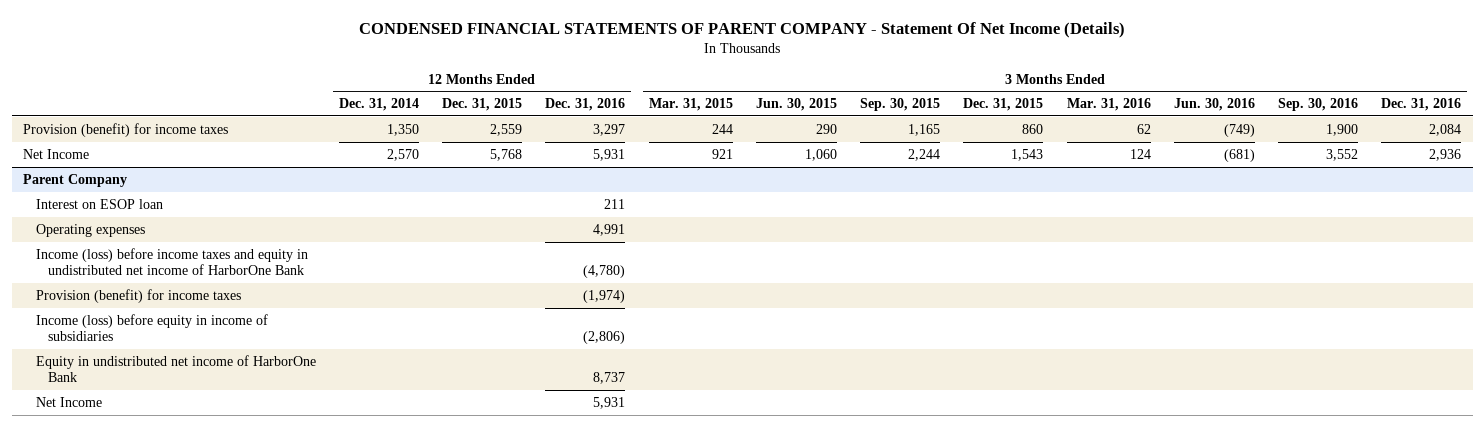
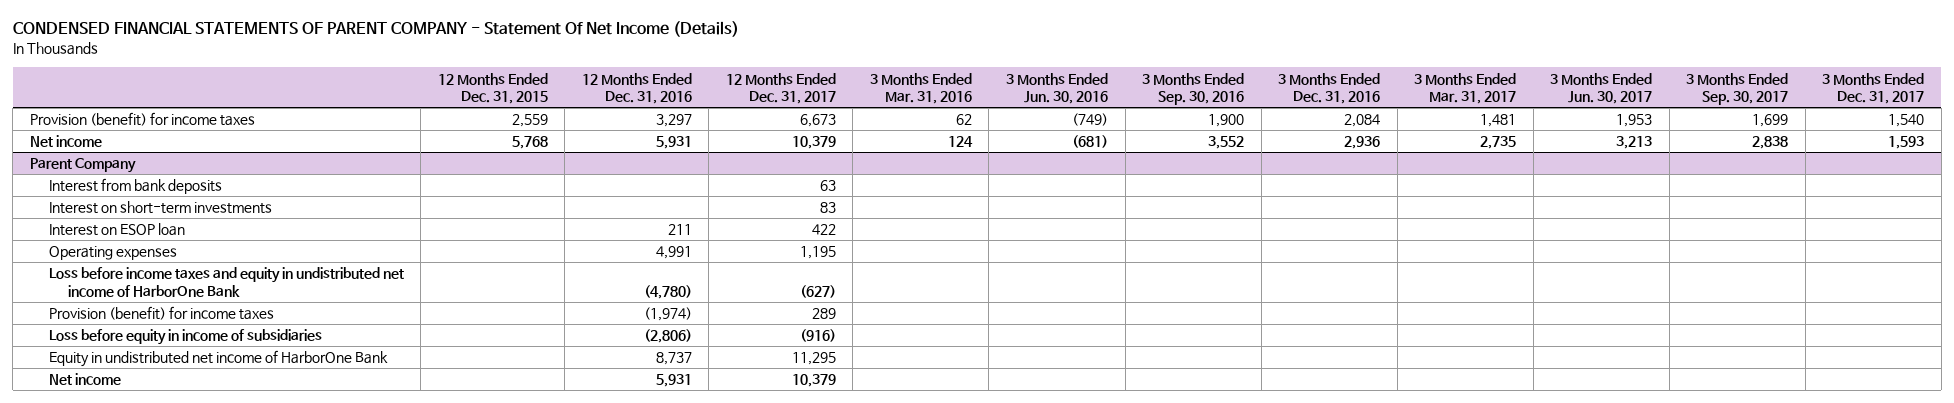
[339,98,420,112] Dec. 31, 2014 -> none
[648,98,733,112] Mar. 31, 2015 -> none
[755,98,837,112] Jun. 30, 2015 -> none
[860,98,941,112] Sep. 30, 2015 -> none
[963,98,1044,112] Dec. 31, 2015 -> none
none -> [725,72,836,105] 12 Months Ended Dec. 31, 2017
none -> [1414,72,1517,105] 3 Months Ended Mar. 31, 2017
none -> [1550,72,1653,105] 3 Months Ended Jun. 30, 2017
none -> [1686,72,1789,106] 3 Months Ended Sep. 30, 2017
none -> [1822,72,1925,105] 3 Months Ended Dec. 31, 2017
[23,148,90,159] Net Income -> [29,135,102,148] Net income
none -> [48,178,222,195] Interest from bank deposits
none -> [48,201,272,215] Interest on short-term investments
[35,247,308,276] Income (loss) before income taxes and equity in undistributed net income of HarborOne Bank -> [48,267,404,297] Loss before income taxes and equity in undistributed net income of HarborOne Bank
[35,313,268,342] Income (loss) before equity in income of subsidiaries -> [48,329,322,346] Loss before equity in income of subsidiaries
[35,396,102,407] Net Income -> [48,373,121,386] Net income

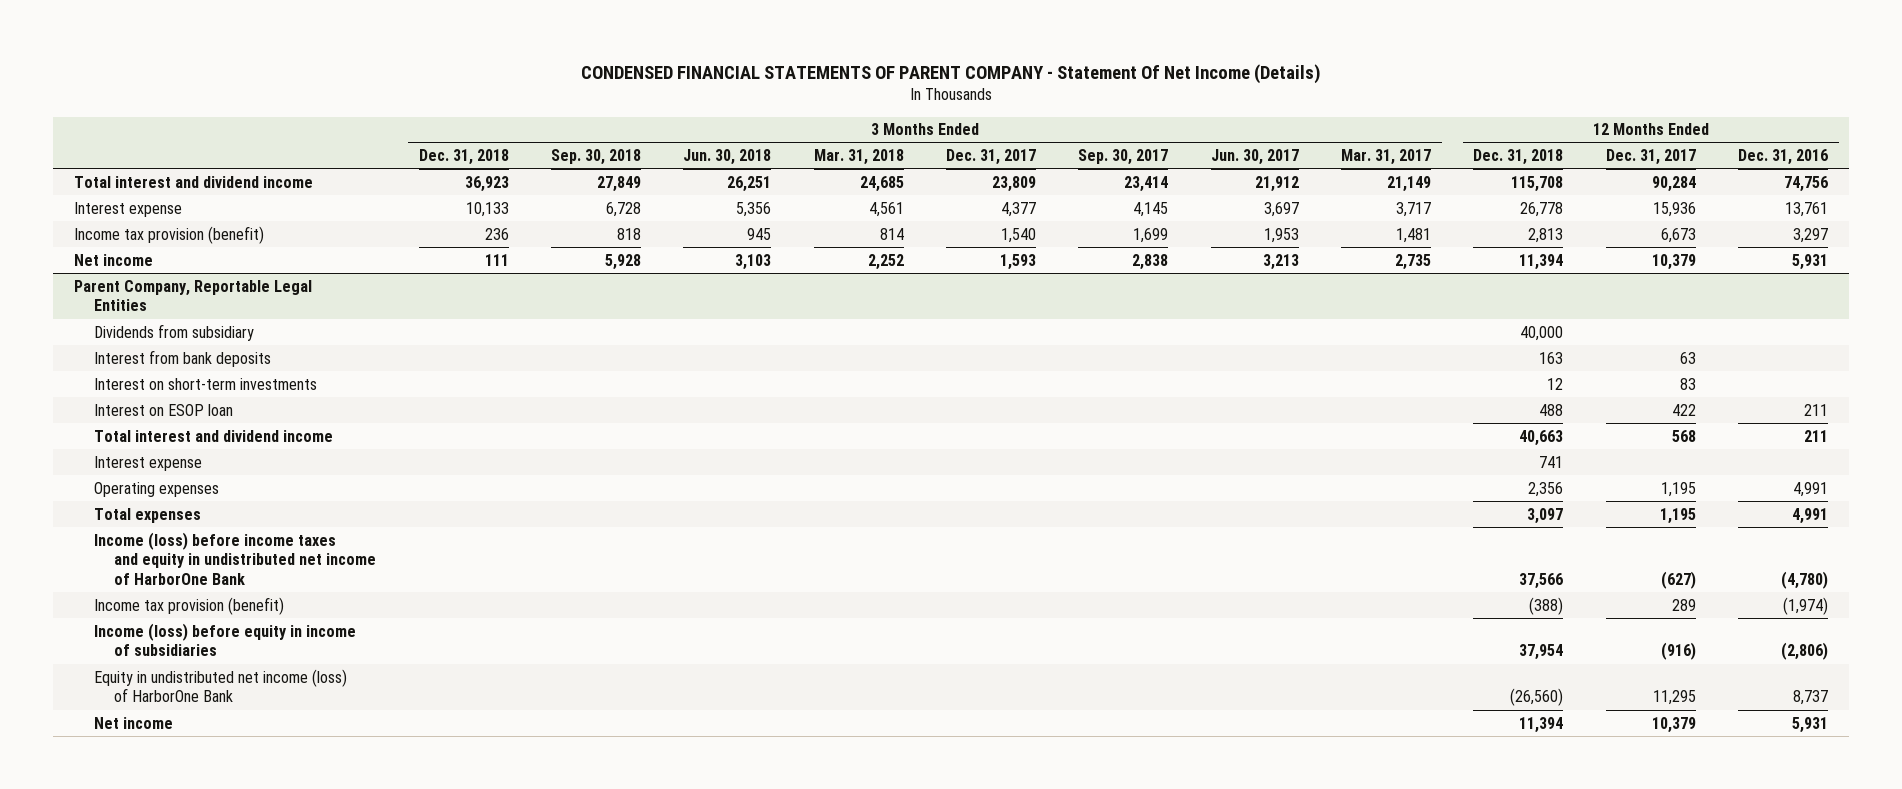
[437,72,548,105] 12 Months Ended Dec. 31, 2015 -> none
[869,72,972,105] 3 Months Ended Mar. 31, 2016 -> none
[1005,72,1108,105] 3 Months Ended Jun. 30, 2016 -> none
[1142,72,1245,106] 3 Months Ended Sep. 30, 2016 -> none
[1278,72,1381,105] 3 Months Ended Dec. 31, 2016 -> none
none -> [418,149,509,166] Dec. 31, 2018
none -> [550,149,641,166] Sep. 30, 2018
none -> [683,149,772,166] Jun. 30, 2018
none -> [813,149,904,166] Mar. 31, 2018
none -> [1473,149,1564,166] Dec. 31, 2018
none -> [74,175,314,188] Total interest and dividend income
none -> [74,201,183,217] Interest expense
[29,112,255,127] Provision (benefit) for income taxes -> [74,225,265,244] Income tax provision (benefit)
[29,158,136,174] Parent Company -> none
none -> [74,279,313,312] Parent Company, Reportable Legal Entities
none -> [94,323,255,341] Dividends from subsidiary
none -> [94,429,334,442] Total interest and dividend income
none -> [94,455,203,471] Interest expense
none -> [94,507,202,523] Total expenses
[48,267,404,297] Loss before income taxes and equity in undistributed net income of HarborOne Bank -> [94,531,377,586] Income (loss) before income taxes and equity in undistributed net income of HarborOne Bank
[48,306,274,321] Provision (benefit) for income taxes -> [94,596,285,615] Income tax provision (benefit)
[48,329,322,346] Loss before equity in income of subsidiaries -> [94,622,357,657] Income (loss) before equity in income of subsidiaries
[48,350,388,368] Equity in undistributed net income of HarborOne Bank -> [94,668,348,703] Equity in undistributed net income (loss) of HarborOne Bank

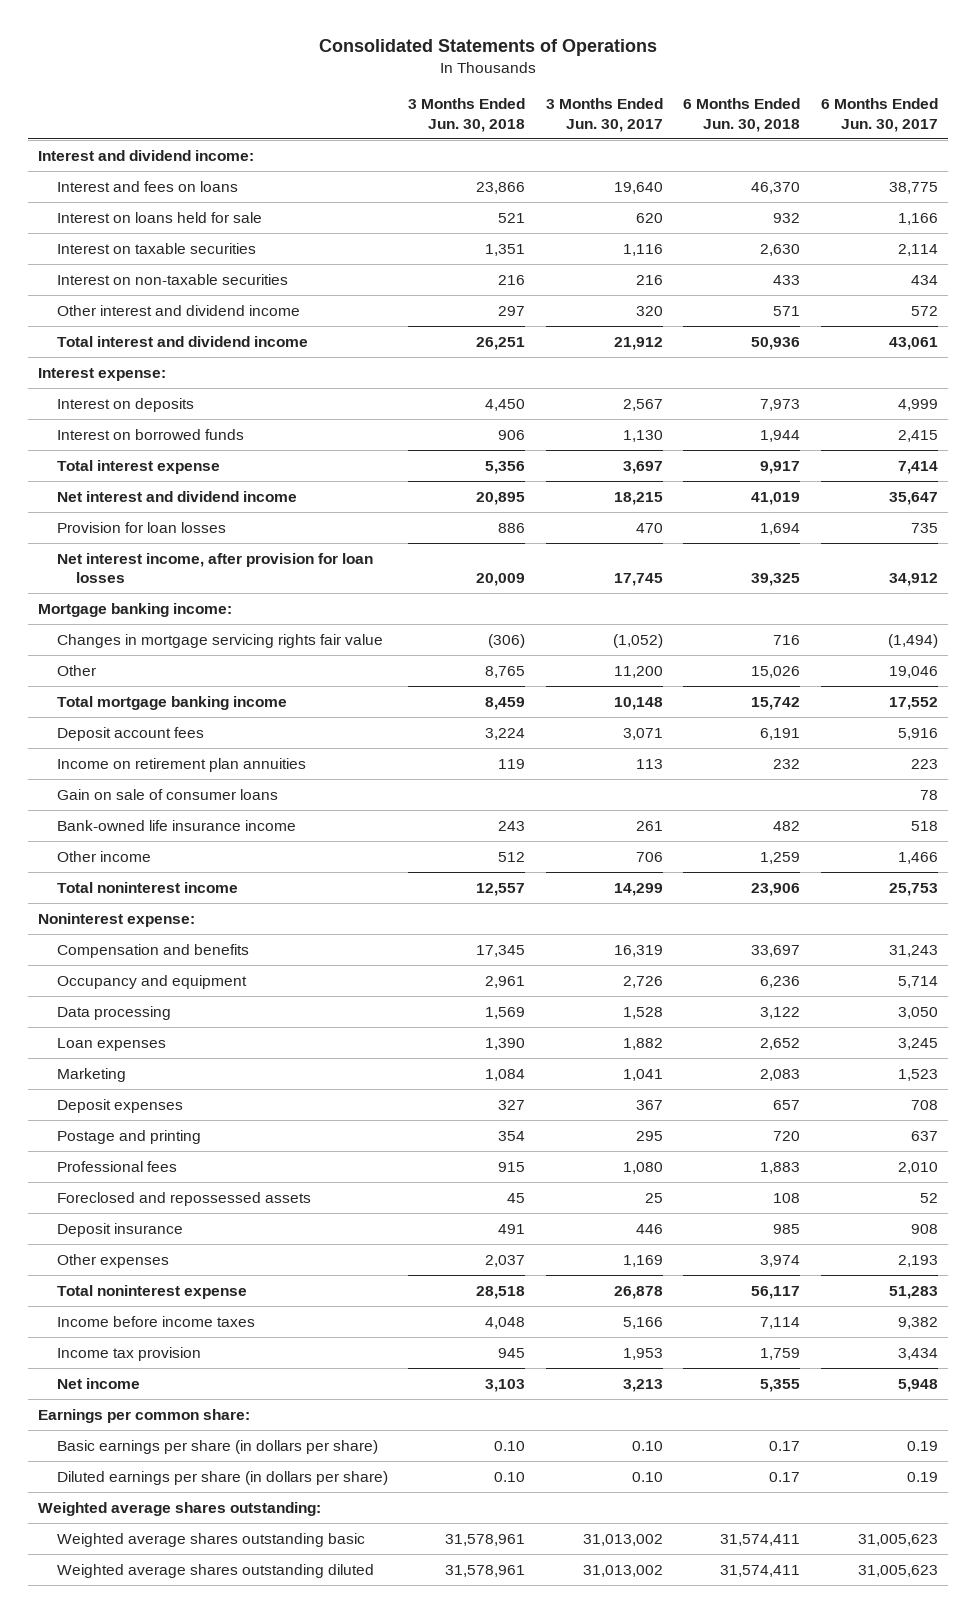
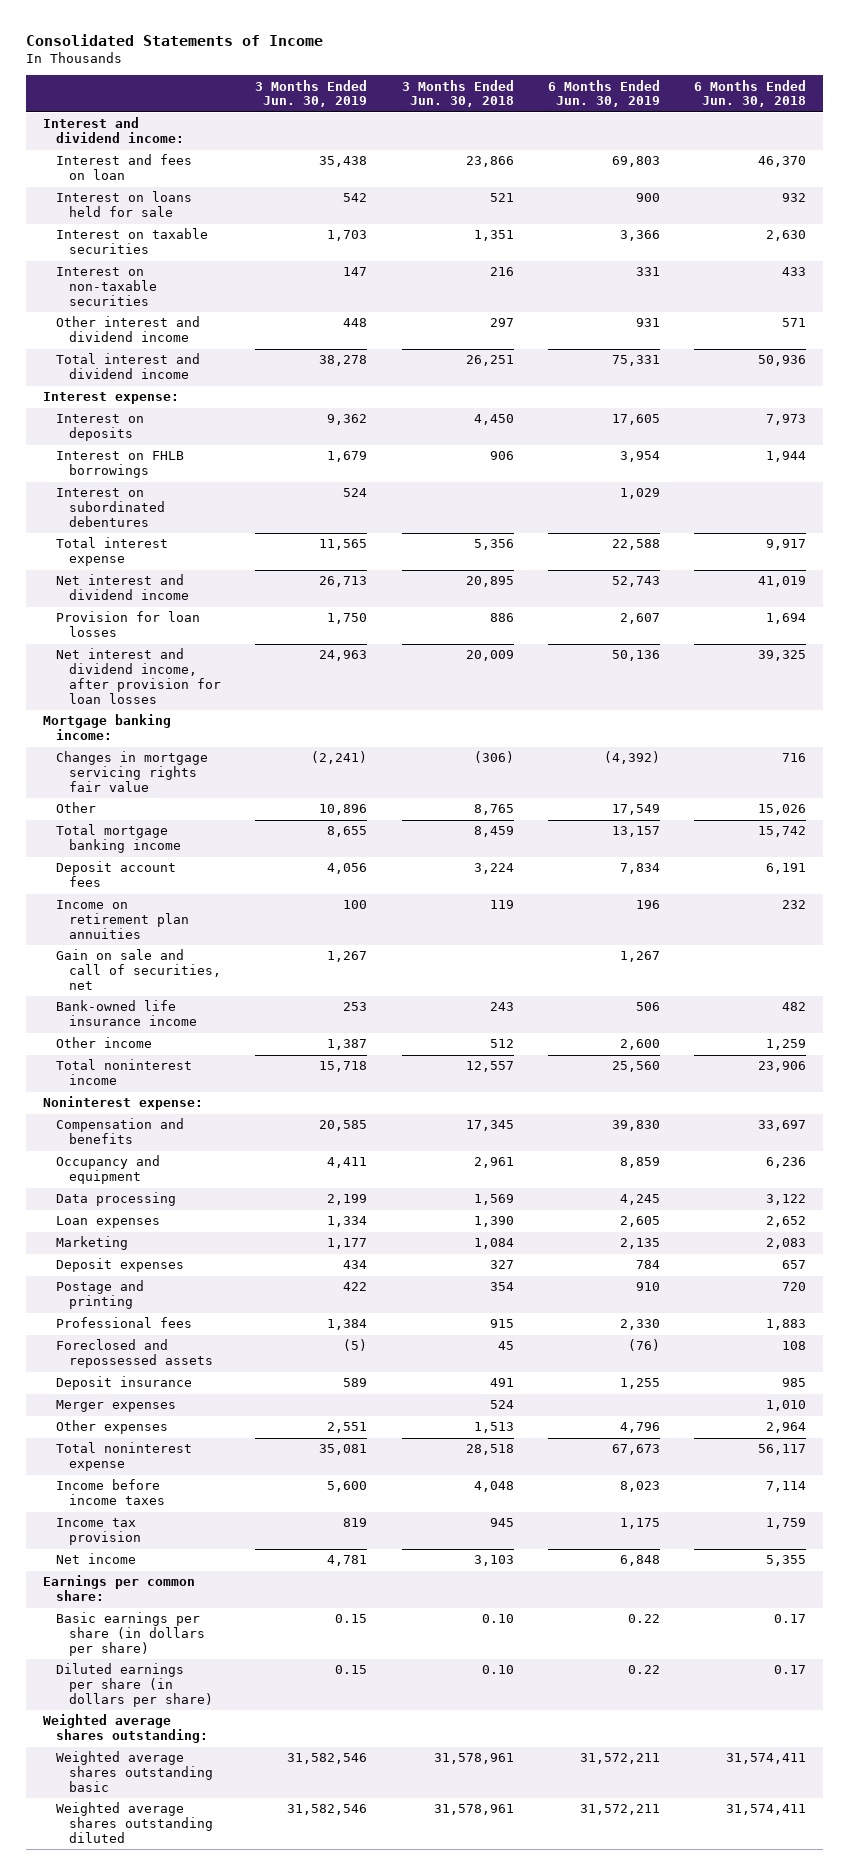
[318,38,657,56] Consolidated Statements of Operations -> [26,33,324,46] Consolidated Statements of Income
[545,98,663,132] 3 Months Ended Jun. 30, 2017 -> none
[820,98,938,132] 6 Months Ended Jun. 30, 2017 -> none
none -> [255,79,368,108] 3 Months Ended Jun. 30, 2019
none -> [547,79,660,108] 6 Months Ended Jun. 30, 2019
[56,180,238,192] Interest and fees on loans -> [56,154,193,181] Interest and fees on loan
[56,428,244,440] Interest on borrowed funds -> [56,451,185,479] Interest on FHLB borrowings
none -> [56,488,166,528] Interest on subordinated debentures
[56,552,373,584] Net interest income, after provision for loan losses -> [56,648,222,704] Net interest and dividend income, after provision for loan losses
[56,788,278,800] Gain on sale of consumer loans -> none
none -> [56,949,222,991] Gain on sale and call of securities, net
none -> [56,1400,177,1413] Merger expenses
[485,1254,526,1267] 2,037 -> [473,1422,514,1434] 1,513
[760,1254,801,1267] 3,974 -> [765,1422,806,1434] 2,964

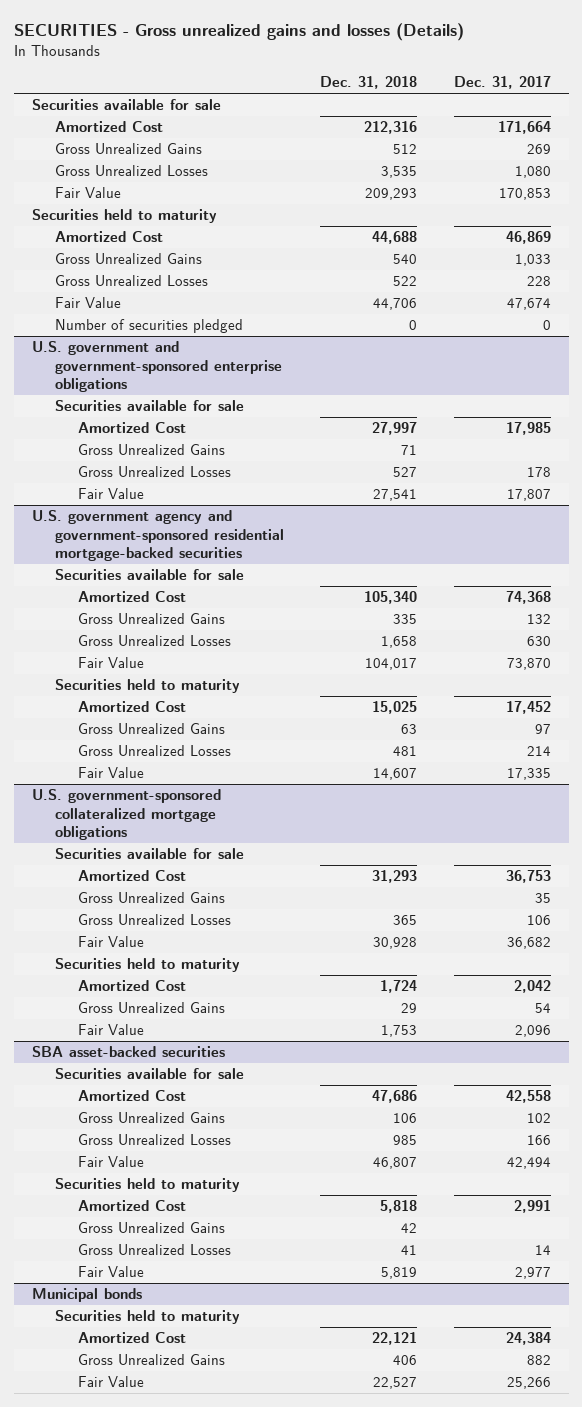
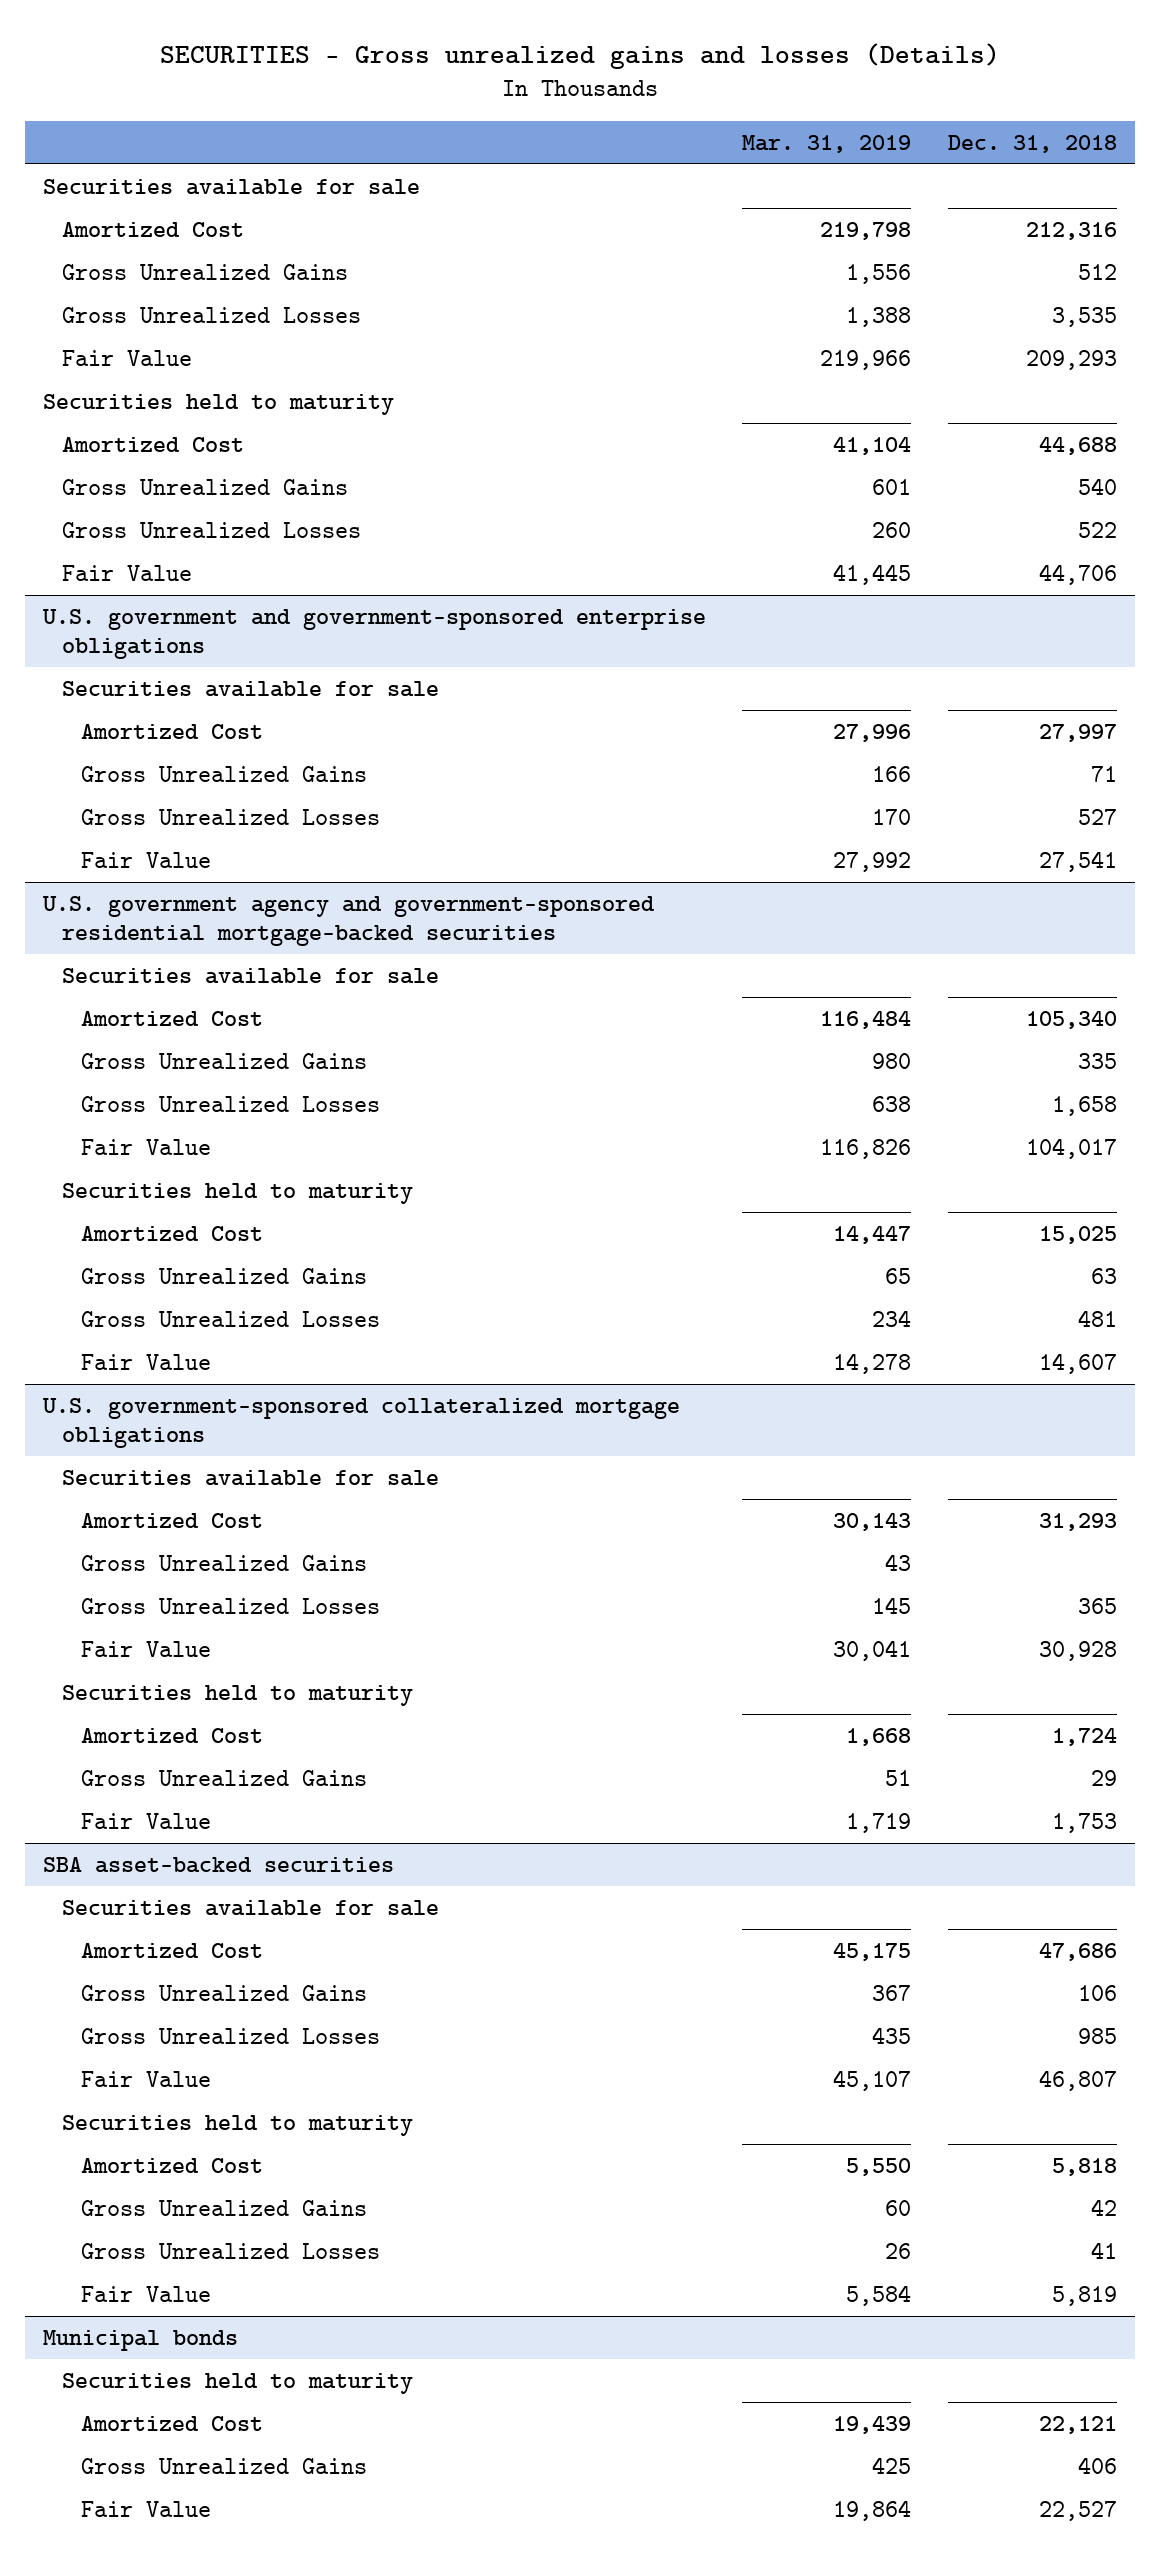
[453,76,551,90] Dec. 31, 2017 -> none
none -> [742,134,912,153] Mar. 31, 2019
[54,319,243,334] Number of securities pledged -> none

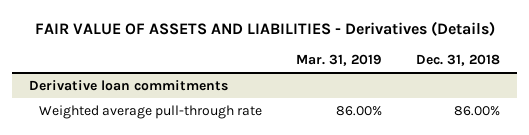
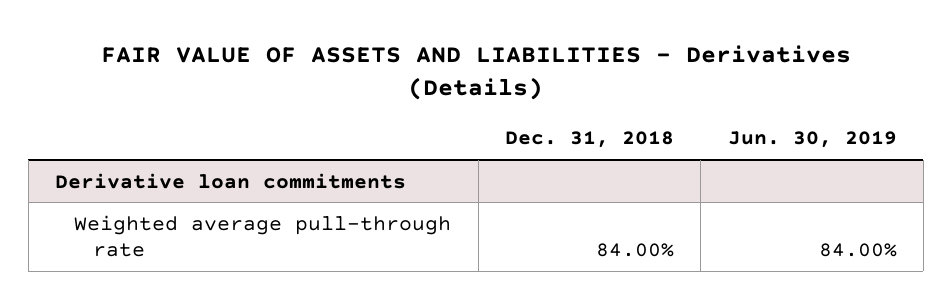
[296,54,383,67] Mar. 31, 2019 -> none
none -> [727,131,897,149] Jun. 30, 2019
[454,105,501,116] 86.00% -> [595,243,674,258] 84.00%

